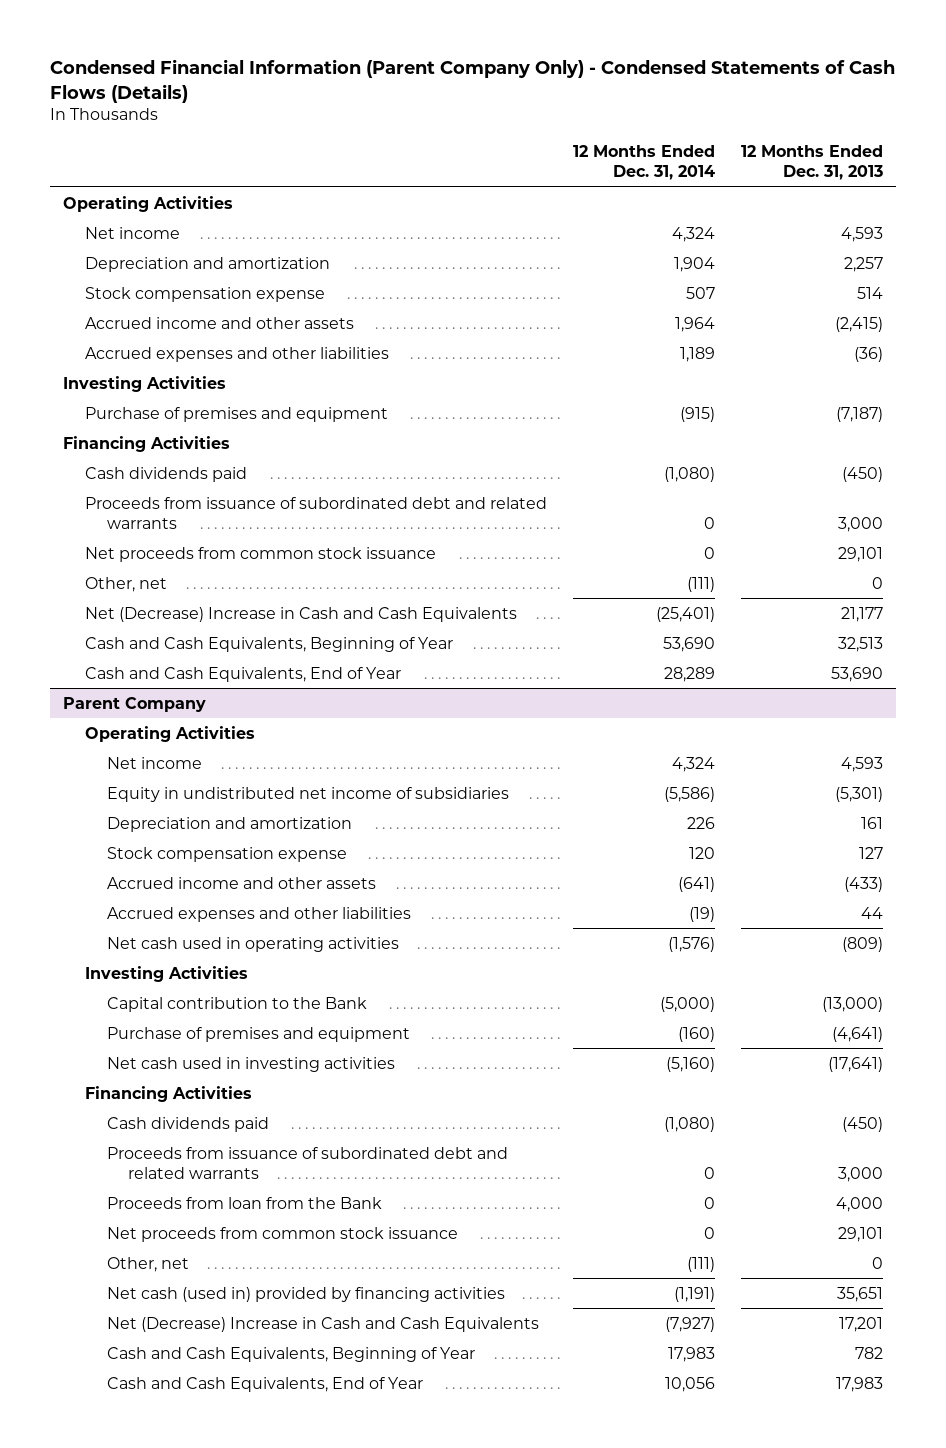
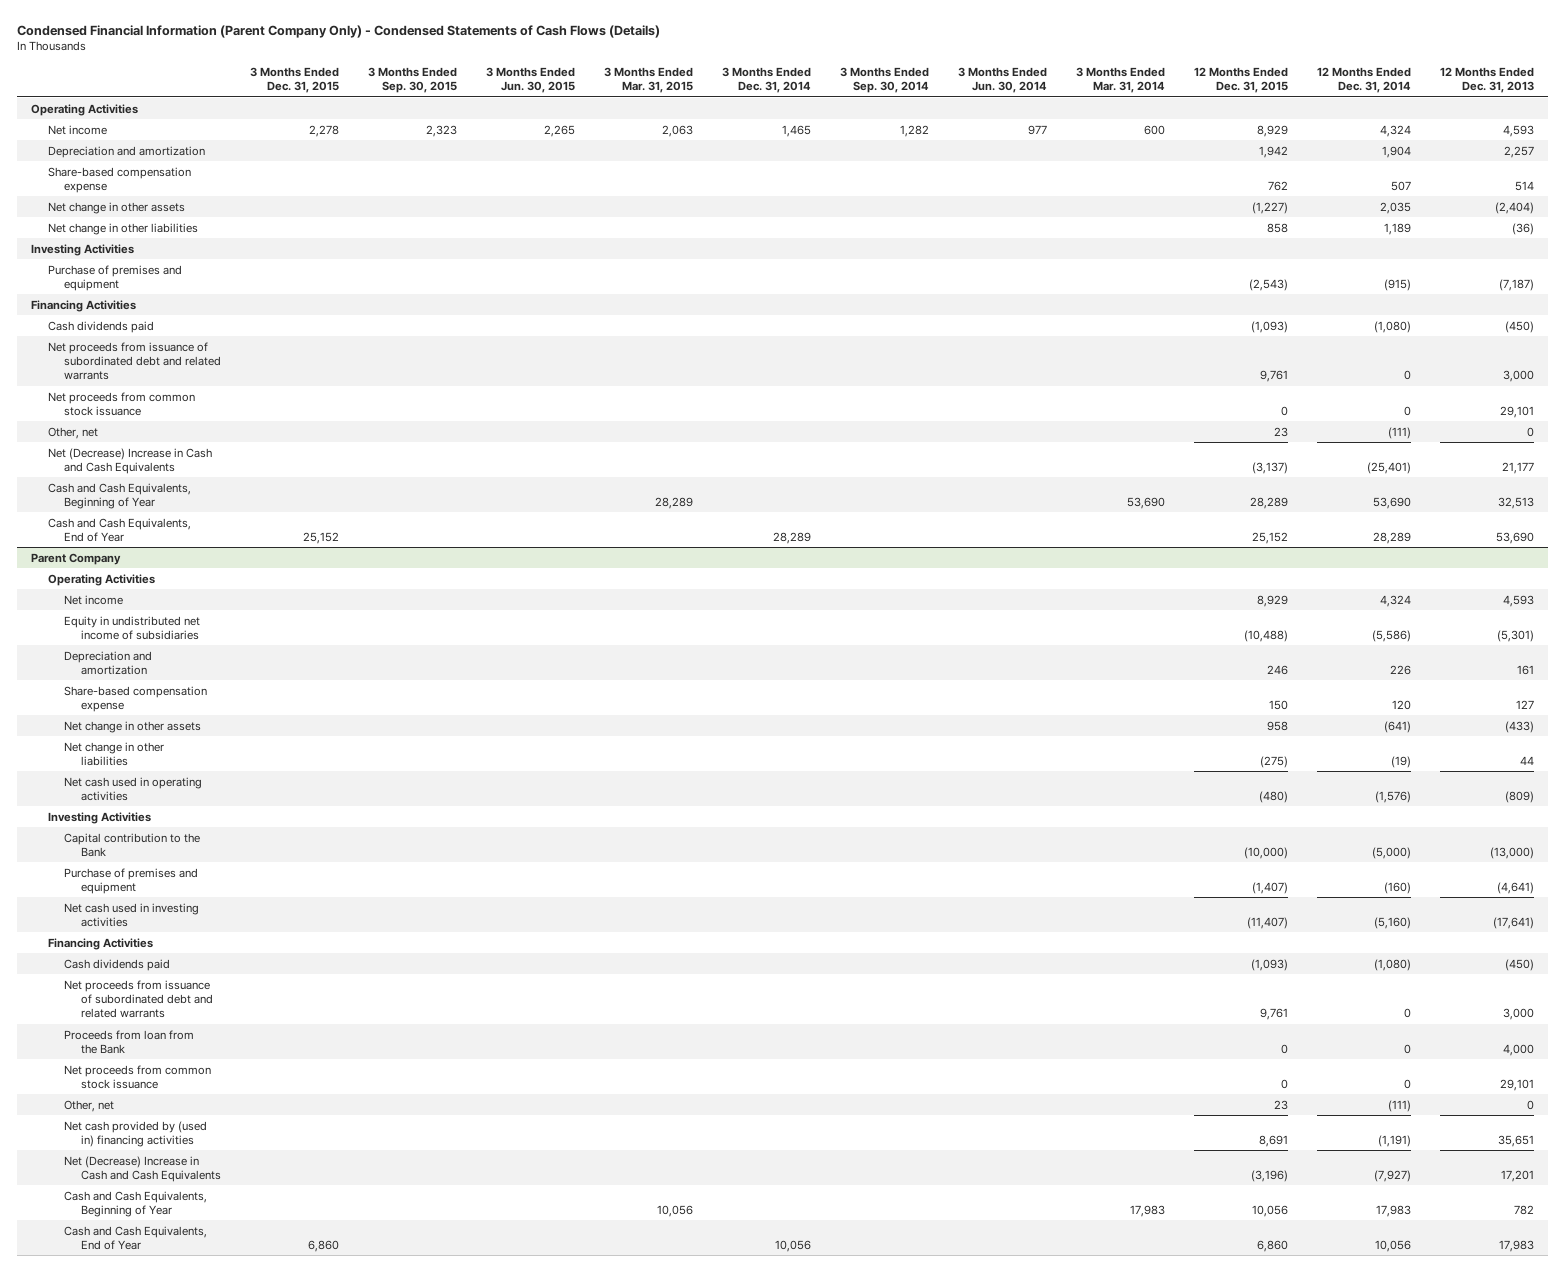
none -> [250,66,340,94] 3 Months Ended Dec. 31, 2015
none -> [368,66,458,94] 3 Months Ended Sep. 30, 2015
none -> [486,66,576,94] 3 Months Ended Jun. 30, 2015
none -> [604,66,694,94] 3 Months Ended Mar. 31, 2015
none -> [721,66,811,94] 3 Months Ended Dec. 31, 2014
none -> [839,66,929,94] 3 Months Ended Sep. 30, 2014
none -> [957,66,1047,94] 3 Months Ended Jun. 30, 2014
none -> [1075,66,1165,94] 3 Months Ended Mar. 31, 2014
none -> [1193,66,1288,94] 12 Months Ended Dec. 31, 2015
[84,286,325,302] Stock compensation expense -> [47,166,191,193] Share-based compensation expense
[84,316,354,329] Accrued income and other assets -> [47,201,185,214] Net change in other assets
[675,316,716,332] 1,964 -> [1379,201,1411,214] 2,035
[835,316,884,332] (2,415) -> [1494,201,1534,214] (2,404)
[84,346,389,362] Accrued expenses and other liabilities -> [47,222,198,235] Net change in other liabilities
[84,496,547,529] Proceeds from issuance of subordinated debt and related warrants -> [47,341,222,381] Net proceeds from issuance of subordinated debt and related warrants
[106,846,347,862] Stock compensation expense -> [64,685,208,712] Share-based compensation expense
[106,876,376,889] Accrued income and other assets -> [64,720,202,733] Net change in other assets
[106,906,411,922] Accrued expenses and other liabilities -> [64,741,165,766] Net change in other liabilities
[106,1146,508,1179] Proceeds from issuance of subordinated debt and related warrants -> [64,979,213,1019] Net proceeds from issuance of subordinated debt and related warrants
[106,1286,505,1302] Net cash (used in) provided by financing activities -> [64,1120,208,1147] Net cash provided by (used in) financing activities

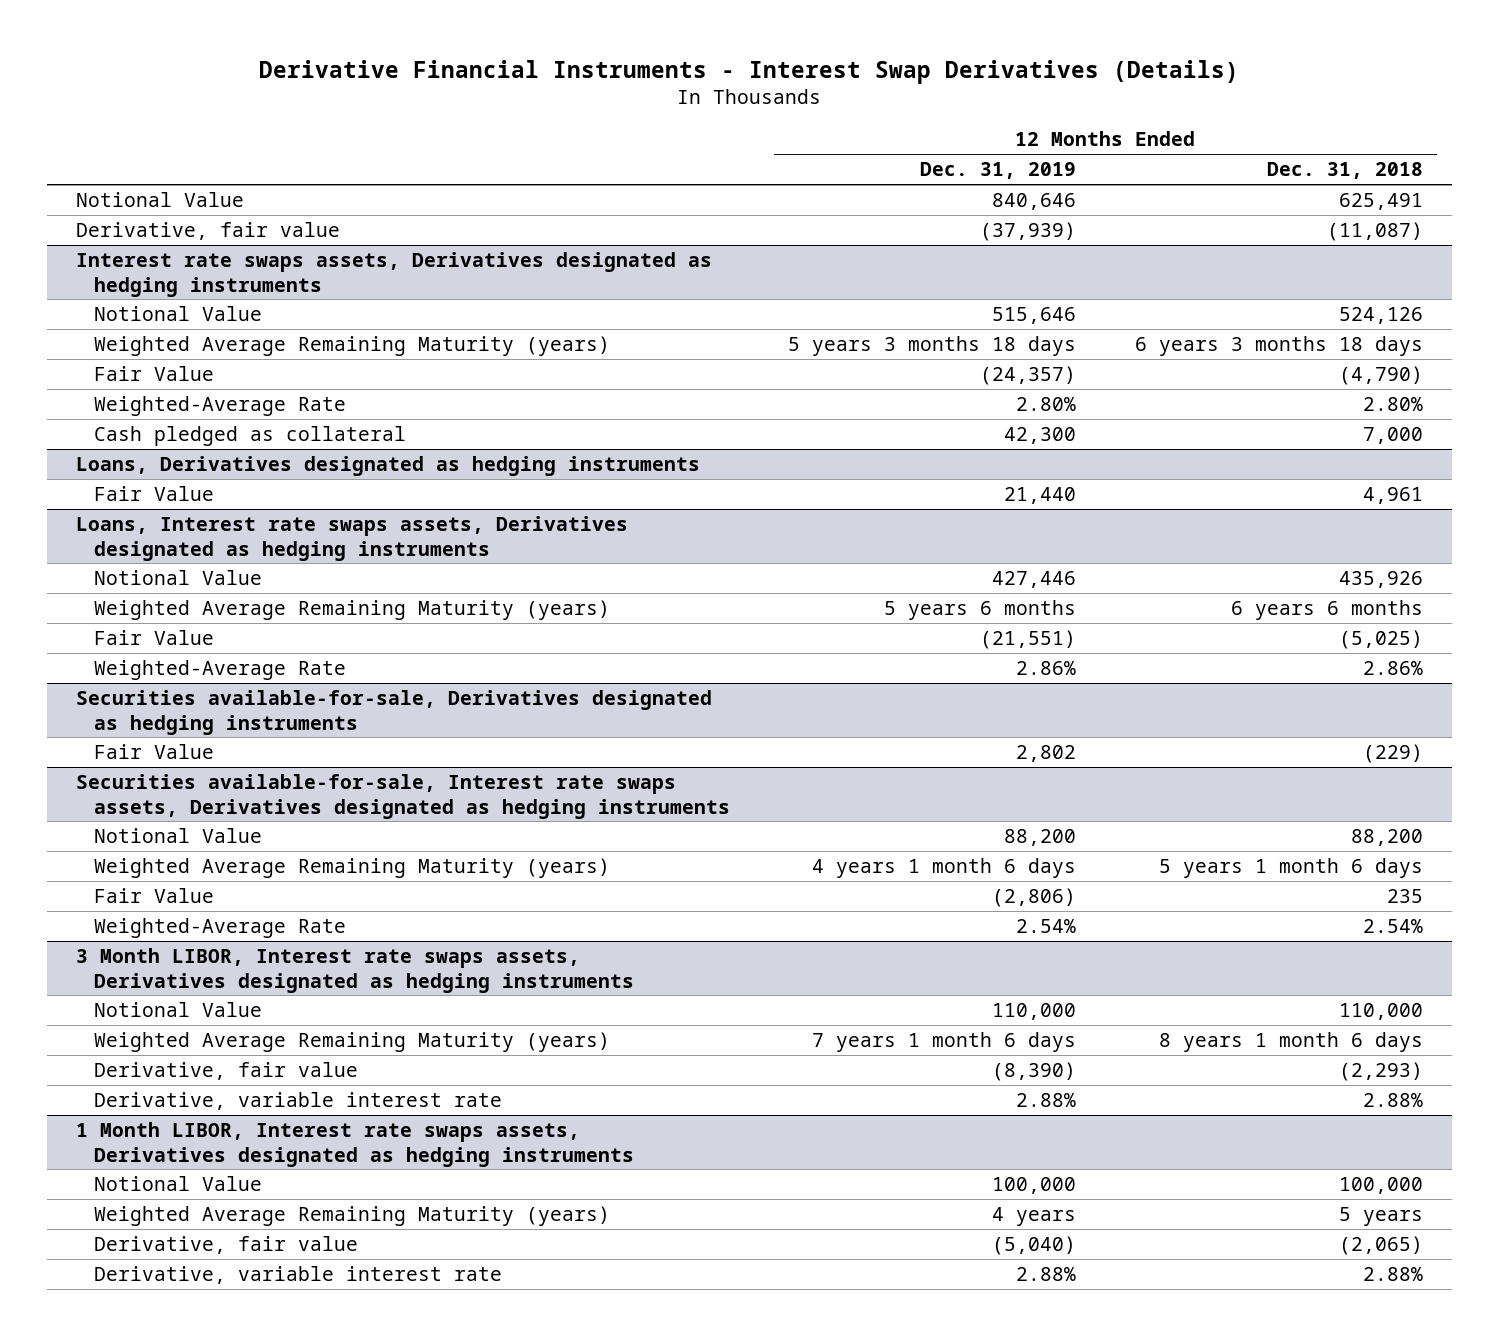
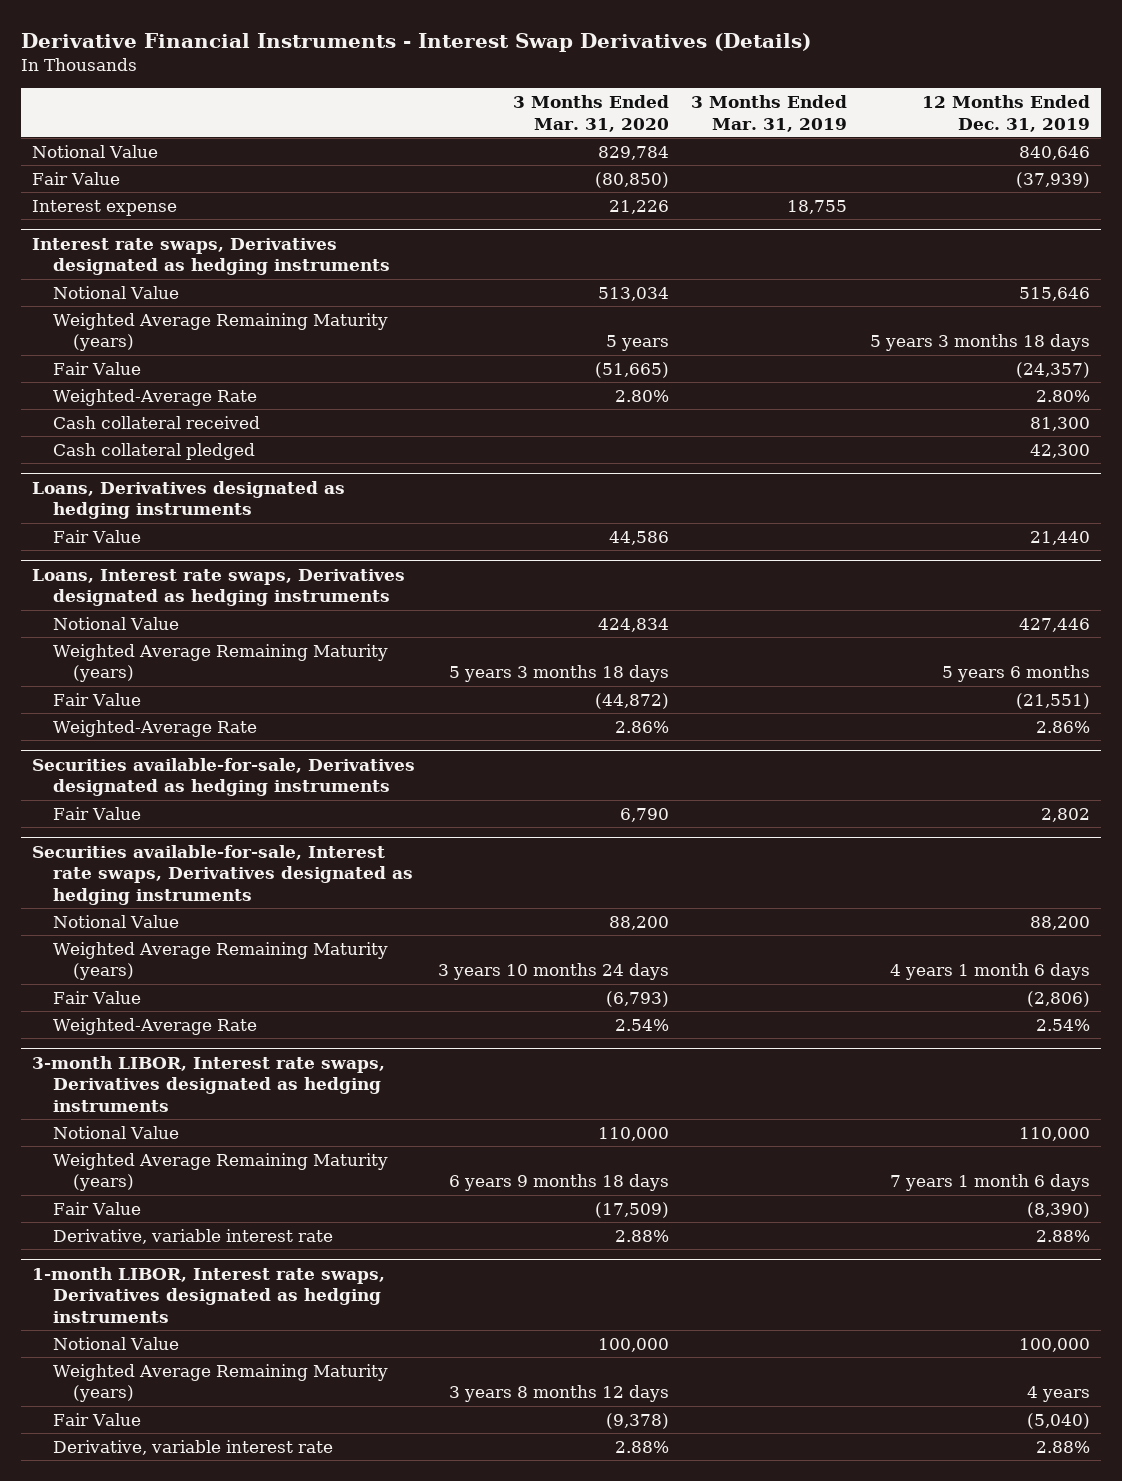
[1266,162,1423,180] Dec. 31, 2018 -> none
none -> [512,94,669,132] 3 Months Ended Mar. 31, 2020
none -> [691,94,848,132] 3 Months Ended Mar. 31, 2019
[76,222,341,241] Derivative, fair value -> [32,171,121,185] Fair Value
none -> [32,199,178,216] Interest expense
[76,252,713,297] Interest rate swaps assets, Derivatives designated as hedging instruments -> [32,237,390,276] Interest rate swaps, Derivatives designated as hedging instruments
none -> [52,415,260,429] Cash collateral received
[93,426,406,447] Cash pledged as collateral -> [52,442,255,460] Cash collateral pledged
[76,516,629,561] Loans, Interest rate swaps assets, Derivatives designated as hedging instruments -> [32,568,406,607] Loans, Interest rate swaps, Derivatives designated as hedging instruments
[76,774,730,819] Securities available-for-sale, Interest rate swaps assets, Derivatives designated as hedging instruments -> [32,844,413,905] Securities available-for-sale, Interest rate swaps, Derivatives designated as hedging instruments
[76,948,634,993] 3 Month LIBOR, Interest rate swaps assets, Derivatives designated as hedging instruments -> [32,1055,386,1112] 3-month LIBOR, Interest rate swaps, Derivatives designated as hedging instruments
[93,1062,358,1081] Derivative, fair value -> [52,1201,141,1215] Fair Value
[76,1122,634,1167] 1 Month LIBOR, Interest rate swaps assets, Derivatives designated as hedging instruments -> [32,1266,386,1323] 1-month LIBOR, Interest rate swaps, Derivatives designated as hedging instruments
[93,1236,358,1255] Derivative, fair value -> [52,1412,141,1426] Fair Value

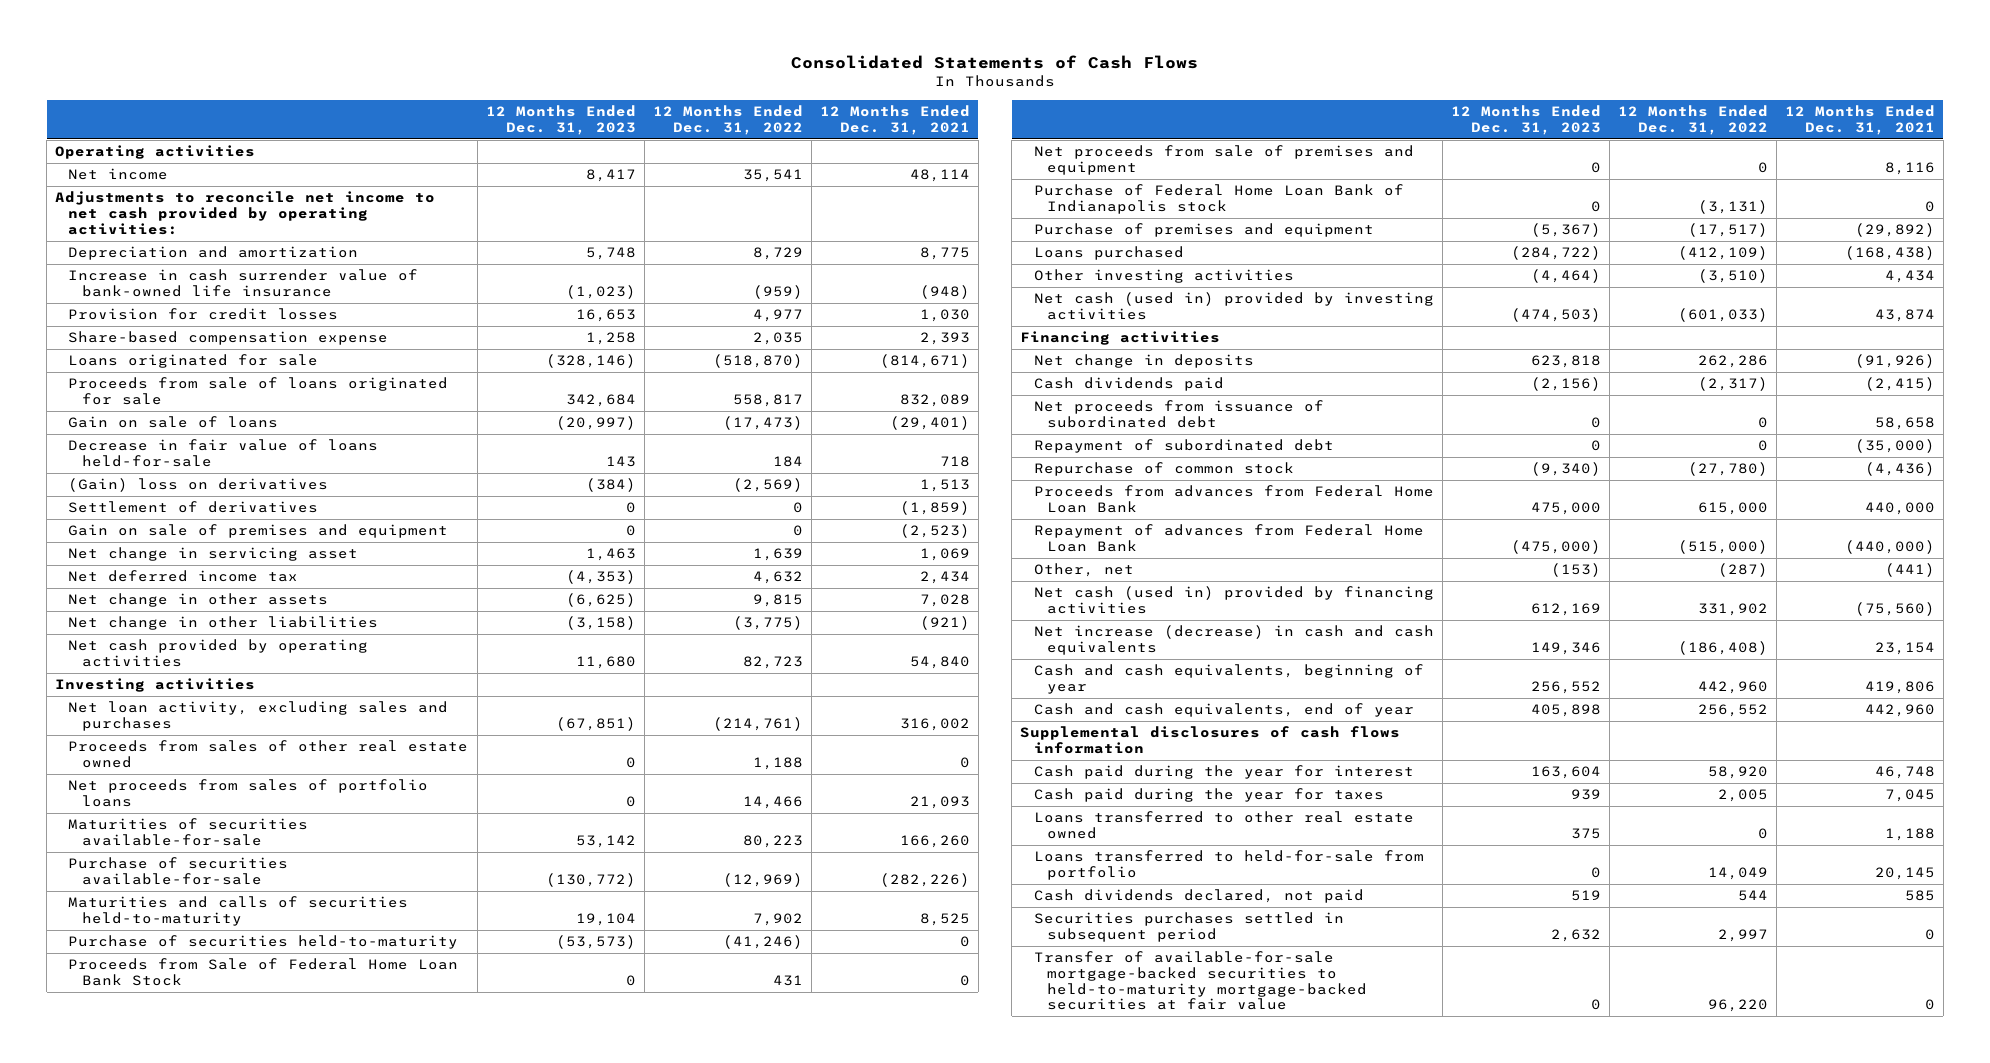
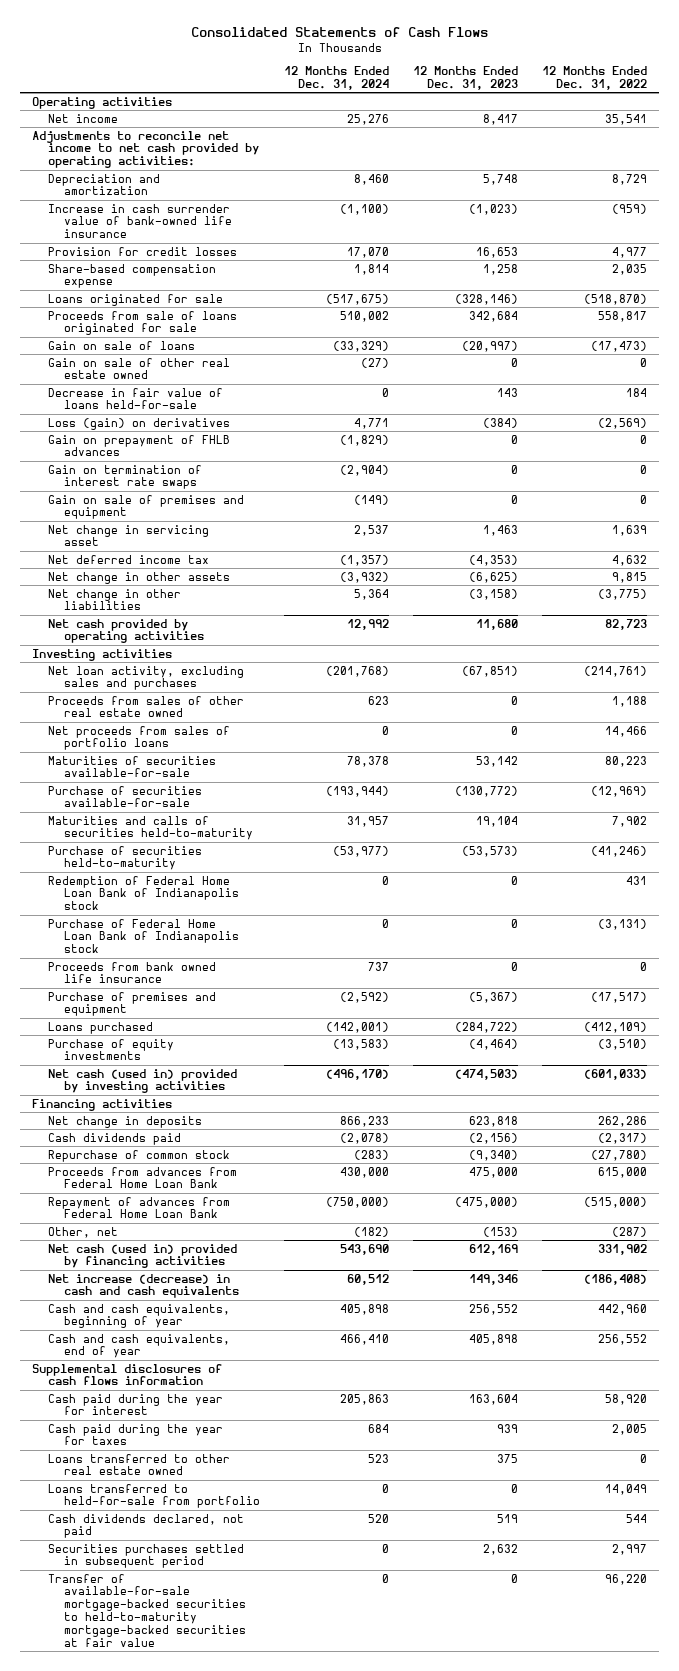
[819,105,970,135] 12 Months Ended Dec. 31, 2021 -> none
none -> [283,66,389,90] 12 Months Ended Dec. 31, 2024
none -> [48,357,231,380] Gain on sale of other real estate owned
[68,478,329,493] (Gain) loss on derivatives -> [48,417,231,430] Loss (gain) on derivatives
none -> [48,434,231,457] Gain on prepayment of FHLB advances
[68,501,319,514] Settlement of derivatives -> [48,464,203,490] Gain on termination of interest rate swaps
[1033,145,1414,175] Net proceeds from sale of premises and equipment -> none
[68,958,459,986] Proceeds from Sale of Federal Home Loan Bank Stock -> [48,875,239,911] Redemption of Federal Home Loan Bank of Indianapolis stock
none -> [48,961,217,984] Proceeds from bank owned life insurance
[1033,269,1294,284] Other investing activities -> [48,1038,175,1061] Purchase of equity investments
[1033,400,1324,428] Net proceeds from issuance of subordinated debt -> none
[1033,439,1334,454] Repayment of subordinated debt -> none

